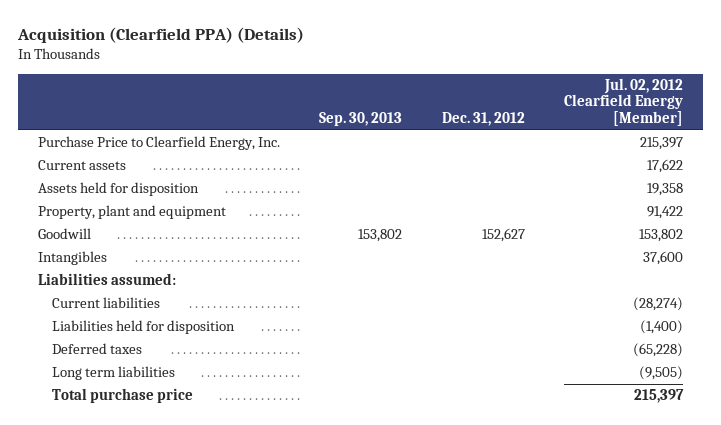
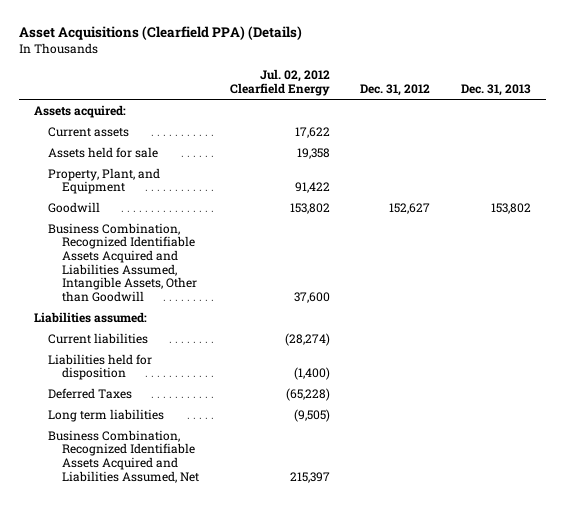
[16,27,304,44] Acquisition (Clearfield PPA) (Details) -> [18,25,302,40] Asset Acquisitions (Clearfield PPA) (Details)
[319,112,403,127] Sep. 30, 2013 -> none
[564,77,684,127] Jul. 02, 2012 Clearfield Energy [Member] -> none
none -> [229,69,330,96] Jul. 02, 2012 Clearfield Energy
none -> [460,83,531,96] Dec. 31, 2013
[37,136,280,151] Purchase Price to Clearfield Energy, Inc. -> none
none -> [33,104,126,118] Assets acquired:
[37,182,199,197] Assets held for disposition -> [48,146,159,158] Assets held for sale
[37,205,226,220] Property, plant and equipment -> [48,167,161,195] Property, Plant, and Equipment
[37,251,107,266] Intangibles -> [48,222,198,303] Business Combination, Recognized Identifiable Assets Acquired and Liabilities Assumed, Intangible Assets, Other than Goodwill
[52,343,143,355] Deferred taxes -> [48,387,133,399] Deferred Taxes
[52,388,194,404] Total purchase price -> [48,429,200,483] Business Combination, Recognized Identifiable Assets Acquired and Liabilities Assumed, Net

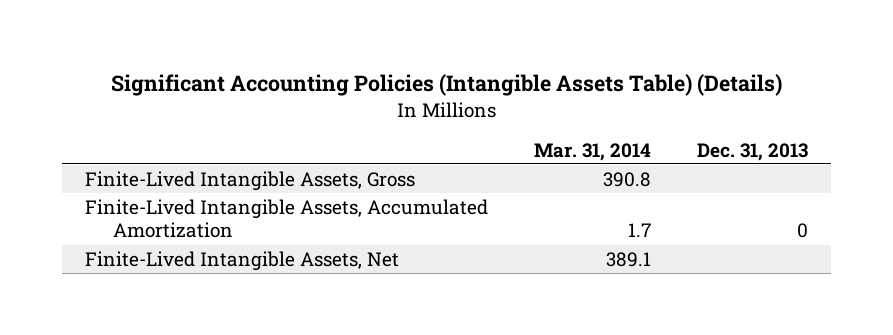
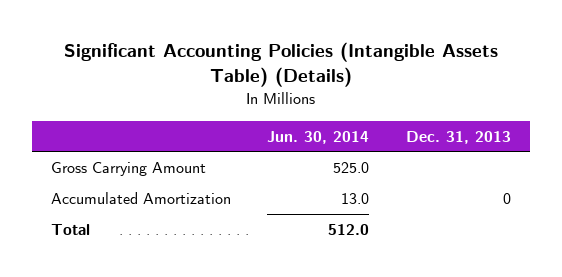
[534,142,652,161] Mar. 31, 2014 -> none
none -> [267,130,370,144] Jun. 30, 2014
[85,170,416,191] Finite-Lived Intangible Assets, Gross -> [50,162,206,177] Gross Carrying Amount
[85,198,489,239] Finite-Lived Intangible Assets, Accumulated Amortization -> [50,192,231,205] Accumulated Amortization
[85,250,400,271] Finite-Lived Intangible Assets, Net -> [50,224,90,236] Total

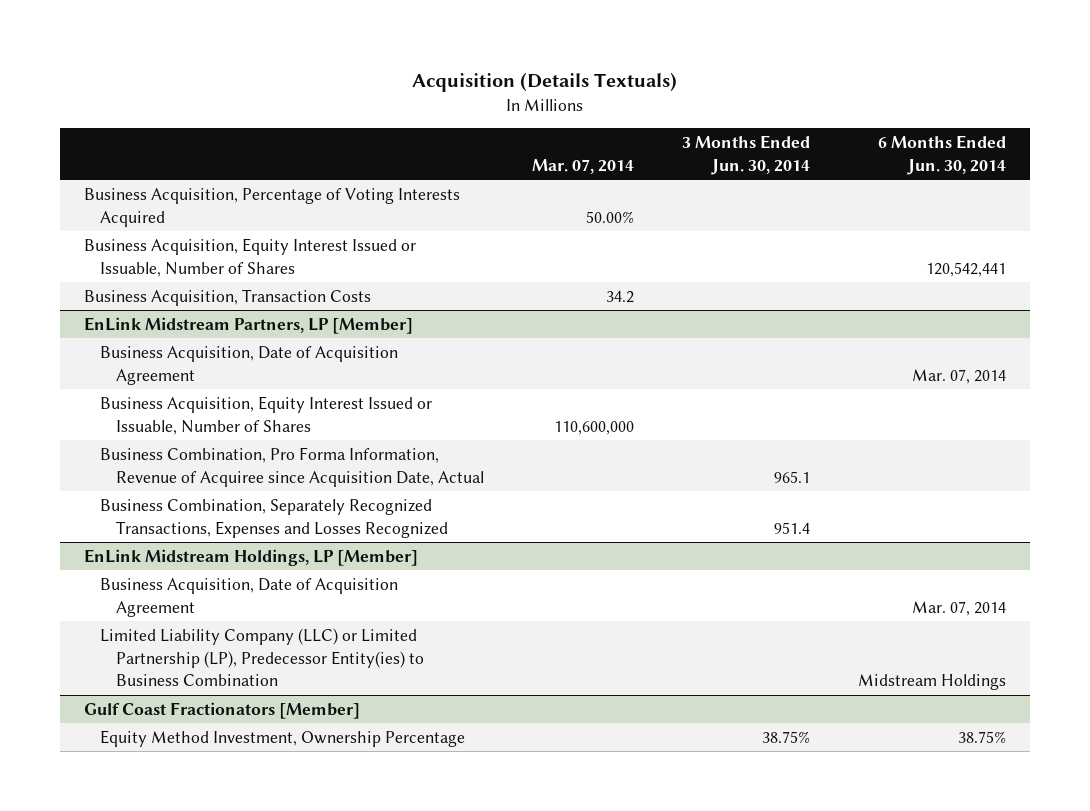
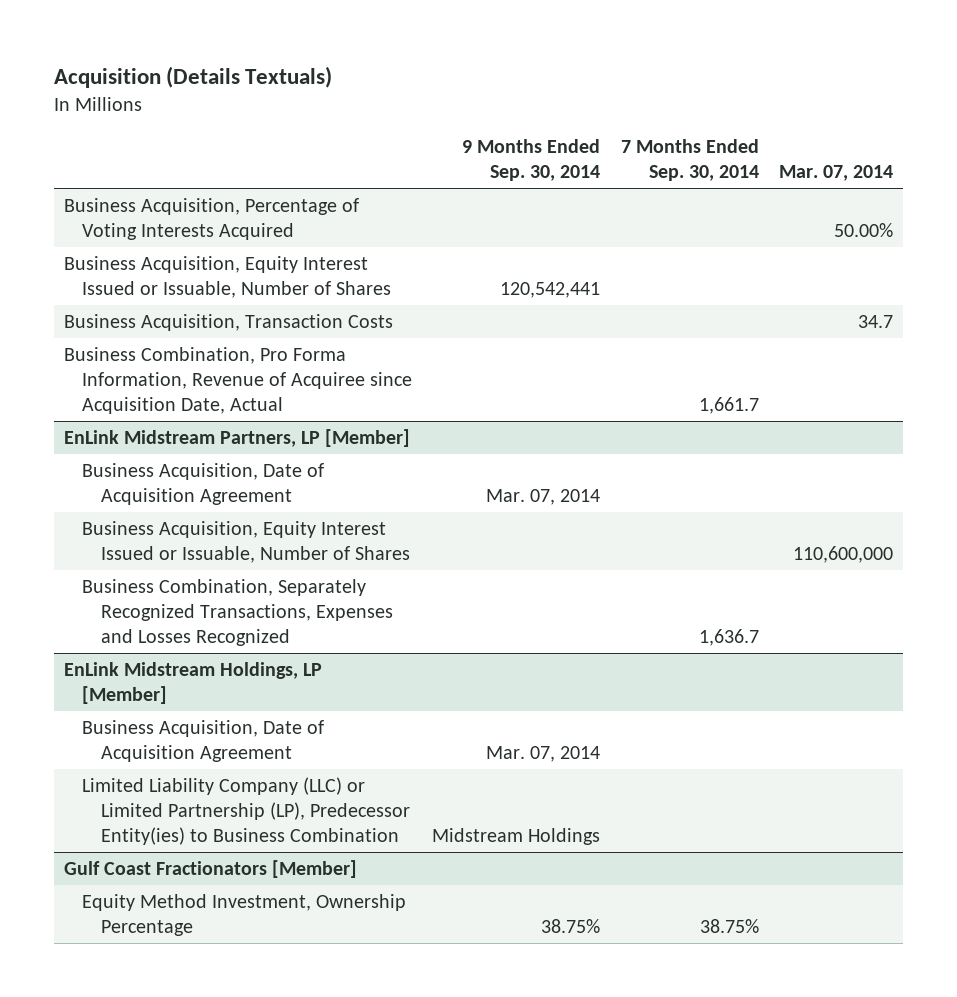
[681,135,810,175] 3 Months Ended Jun. 30, 2014 -> none
[878,135,1007,175] 6 Months Ended Jun. 30, 2014 -> none
none -> [462,139,601,182] 9 Months Ended Sep. 30, 2014
none -> [620,139,759,182] 7 Months Ended Sep. 30, 2014
[605,290,634,303] 34.2 -> [857,314,893,328] 34.7
none -> [63,346,413,415] Business Combination, Pro Forma Information, Revenue of Acquiree since Acquisition Date, Actual
[99,446,484,487] Business Combination, Pro Forma Information, Revenue of Acquiree since Acquisition Date, Actual -> none

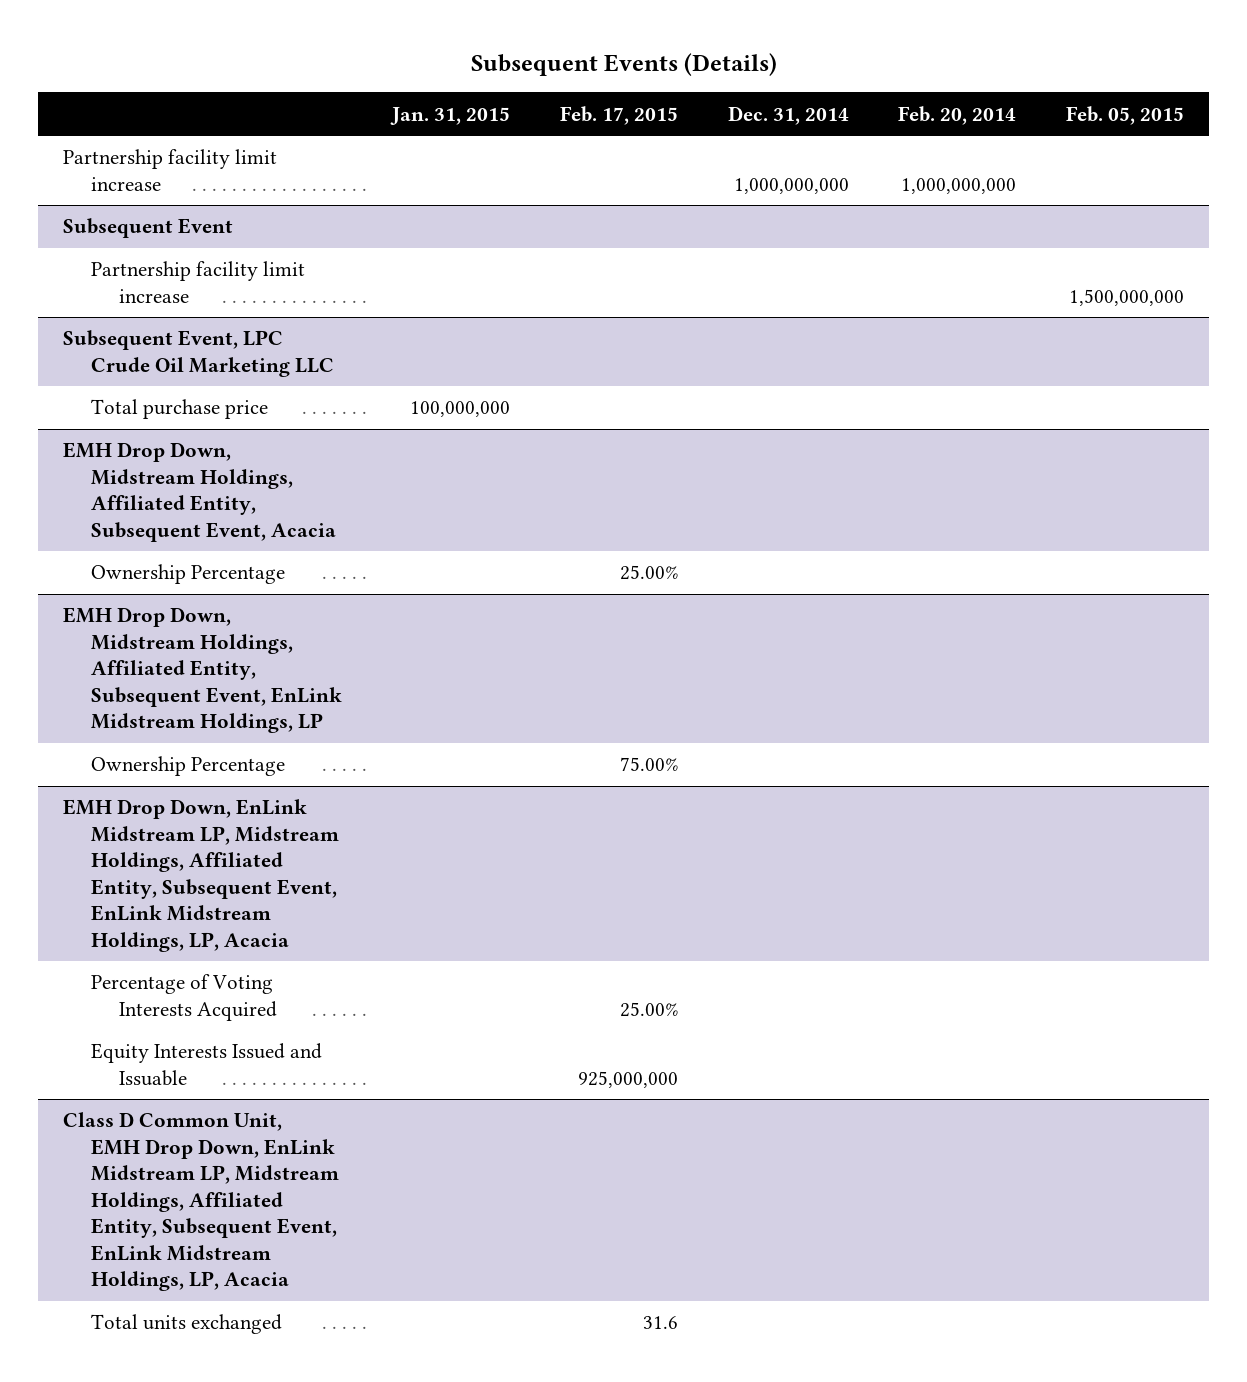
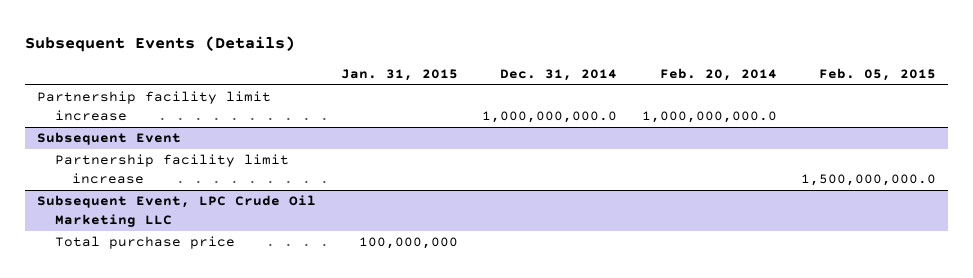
[559,105,678,125] Feb. 17, 2015 -> none
[733,177,849,194] 1,000,000,000 -> [482,110,618,123] 1,000,000,000.0
[901,177,1017,194] 1,000,000,000 -> [641,110,777,123] 1,000,000,000.0
[1069,288,1185,306] 1,500,000,000 -> [800,173,936,186] 1,500,000,000.0
[62,442,337,542] EMH Drop Down, Midstream Holdings, Affiliated Entity, Subsequent Event, Acacia -> none
[91,564,286,585] Ownership Percentage -> none
[62,607,343,734] EMH Drop Down, Midstream Holdings, Affiliated Entity, Subsequent Event, EnLink Midstream Holdings, LP -> none
[91,756,286,777] Ownership Percentage -> none
[62,799,340,952] EMH Drop Down, EnLink Midstream LP, Midstream Holdings, Affiliated Entity, Subsequent Event, EnLink Midstream Holdings, LP, Acacia -> none
[91,974,278,1021] Percentage of Voting Interests Acquired -> none
[91,1043,323,1086] Equity Interests Issued and Issuable -> none
[62,1112,340,1292] Class D Common Unit, EMH Drop Down, EnLink Midstream LP, Midstream Holdings, Affiliated Entity, Subsequent Event, EnLink Midstream Holdings, LP, Acacia -> none
[91,1314,283,1335] Total units exchanged -> none

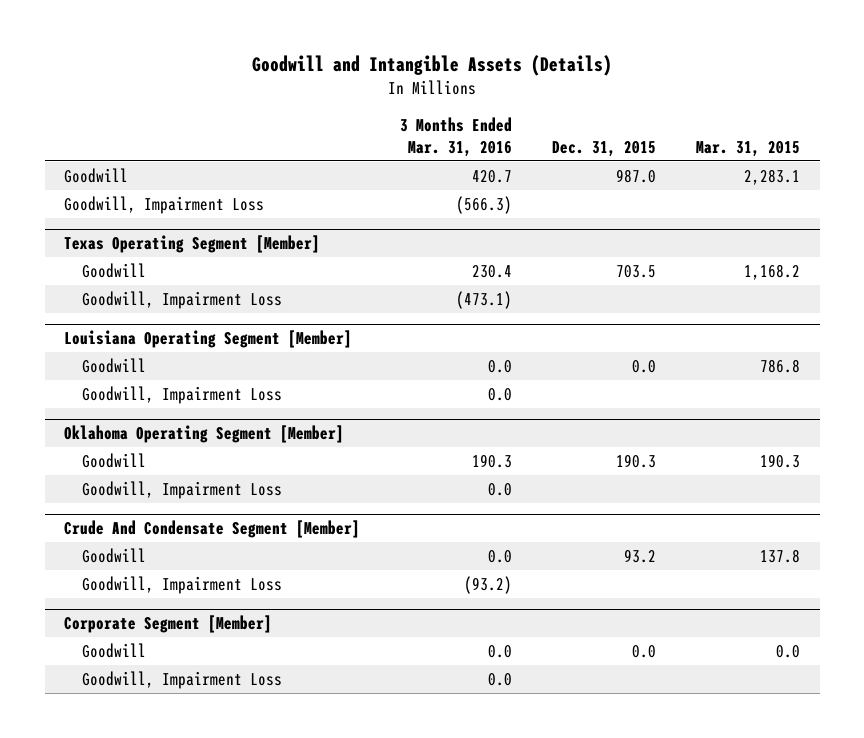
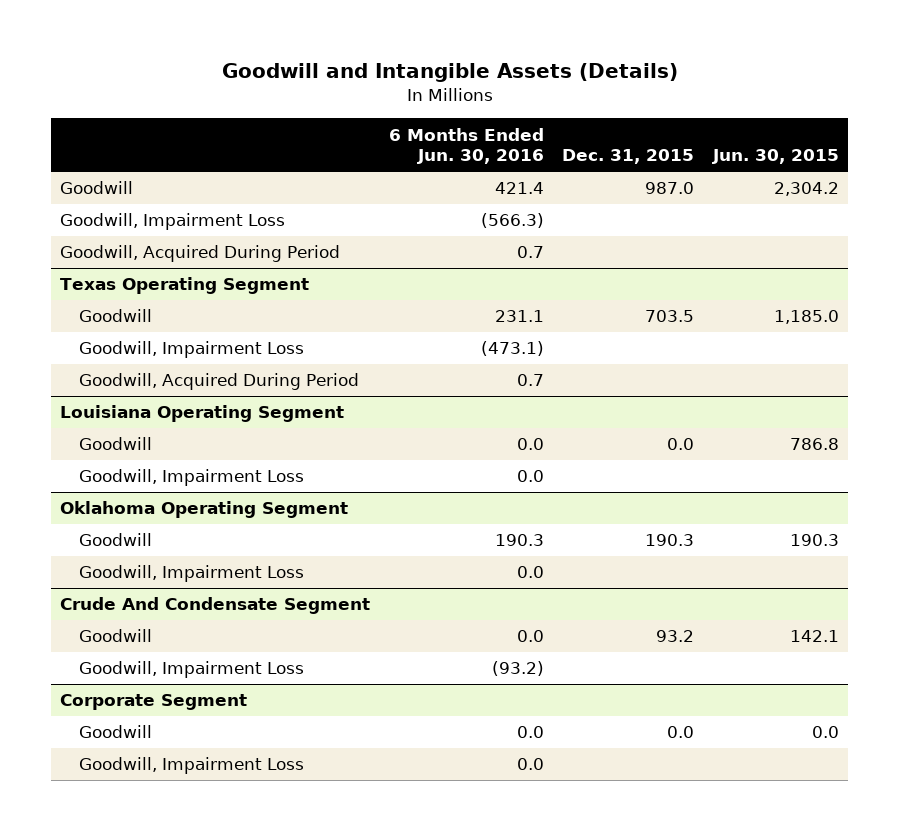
[400,116,513,157] 3 Months Ended Mar. 31, 2016 -> none
[695,140,800,157] Mar. 31, 2015 -> none
none -> [388,127,544,165] 6 Months Ended Jun. 30, 2016
none -> [712,149,840,165] Jun. 30, 2015
none -> [60,245,341,263] Goodwill, Acquired During Period
[64,234,321,253] Texas Operating Segment [Member] -> [60,277,310,295] Texas Operating Segment
none -> [78,373,359,391] Goodwill, Acquired During Period
[64,329,353,348] Louisiana Operating Segment [Member] -> [60,405,345,423] Louisiana Operating Segment
[64,424,345,443] Oklahoma Operating Segment [Member] -> [60,501,349,519] Oklahoma Operating Segment
[64,519,361,538] Crude And Condensate Segment [Member] -> [60,597,371,615] Crude And Condensate Segment
[64,614,273,633] Corporate Segment [Member] -> [60,694,248,711] Corporate Segment

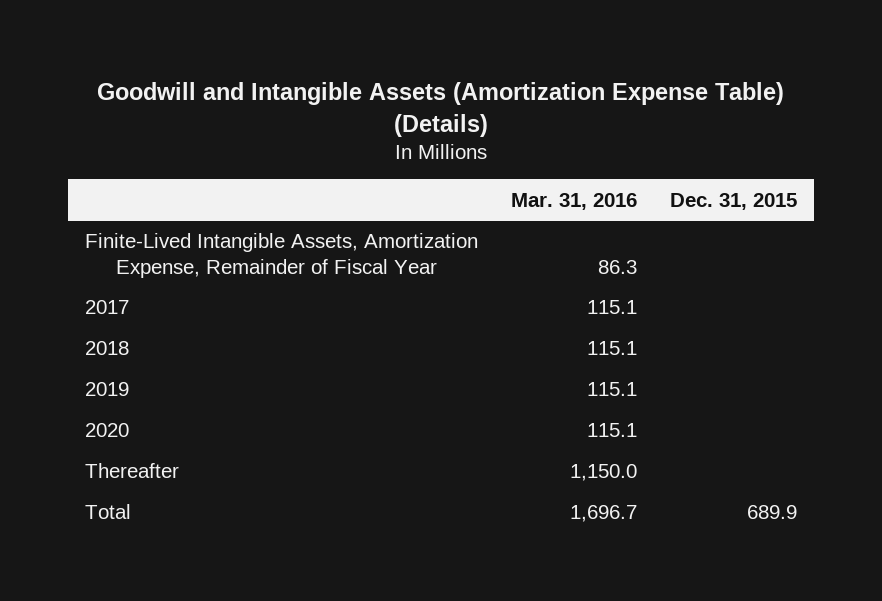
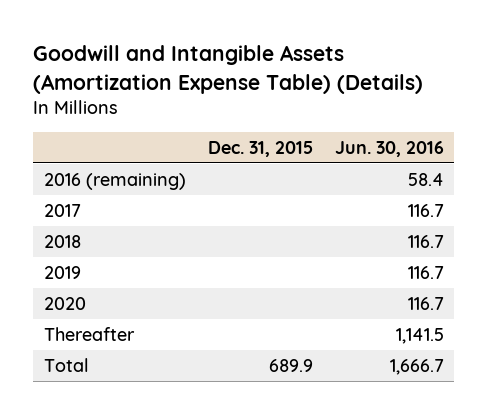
[511,192,638,210] Mar. 31, 2016 -> none
none -> [334,141,444,158] Jun. 30, 2016
[84,233,478,278] Finite-Lived Intangible Assets, Amortization Expense, Remainder of Fiscal Year -> [44,172,187,190] 2016 (remaining)

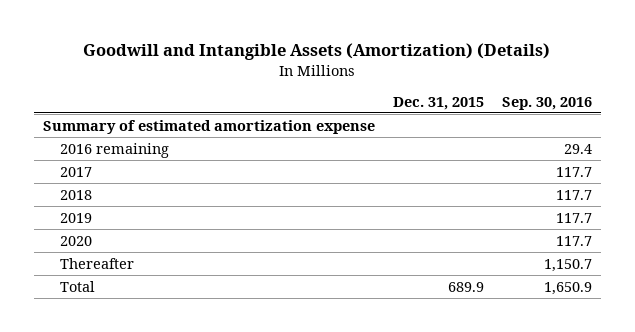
[33,45,424,94] Goodwill and Intangible Assets (Amortization Expense Table) (Details) -> [83,43,551,61] Goodwill and Intangible Assets (Amortization) (Details)
[334,141,444,158] Jun. 30, 2016 -> none
none -> [502,96,593,110] Sep. 30, 2016
none -> [42,119,375,134] Summary of estimated amortization expense
[44,172,187,190] 2016 (remaining) -> [59,142,169,158] 2016 remaining

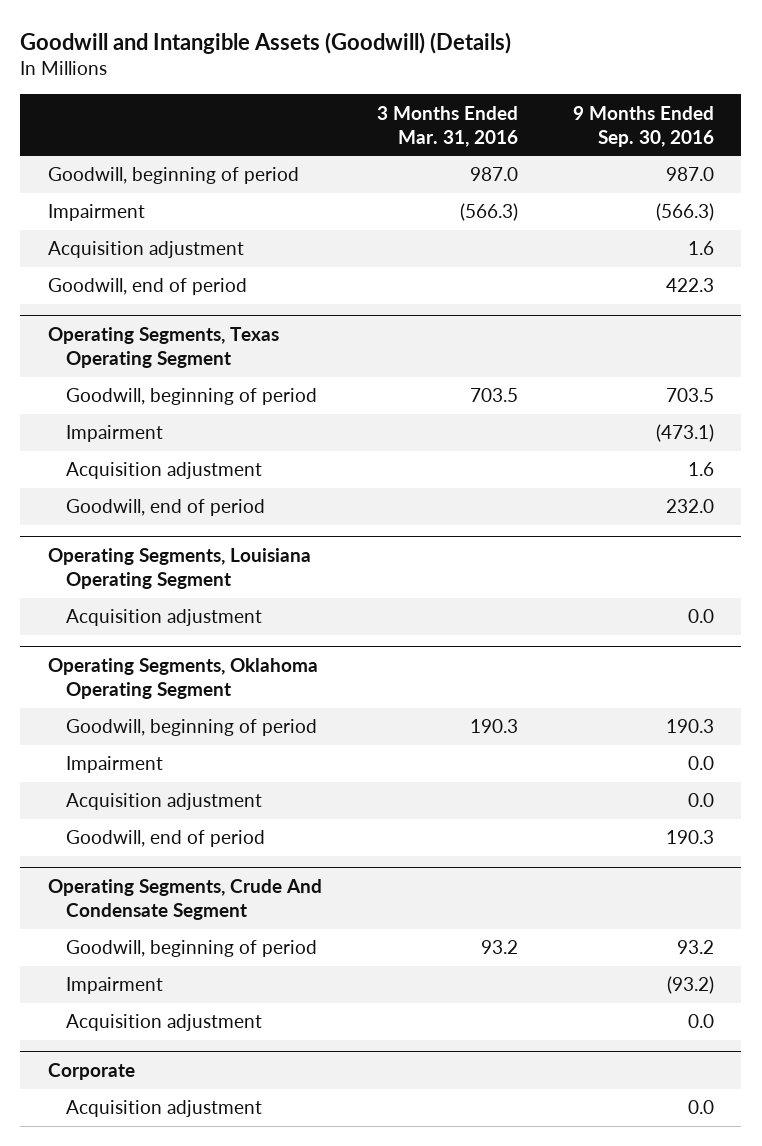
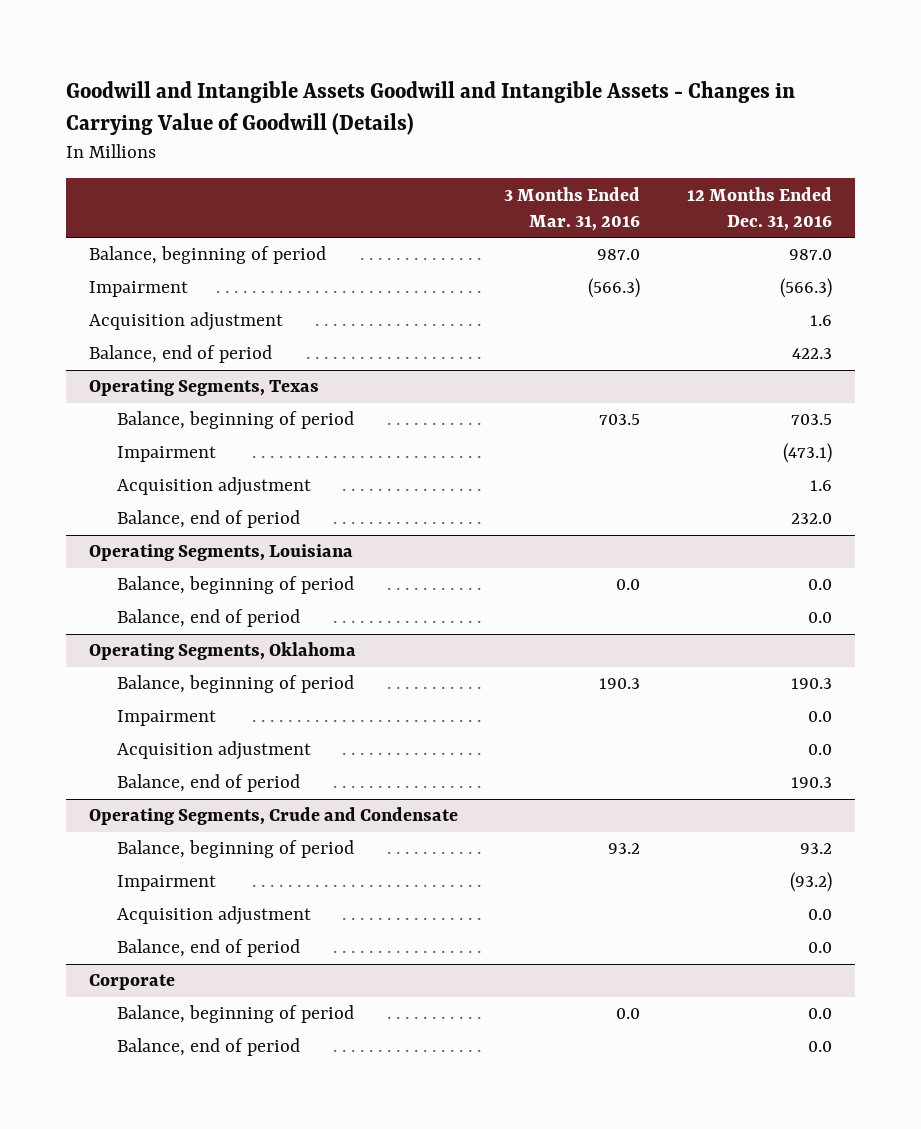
[20,31,512,54] Goodwill and Intangible Assets (Goodwill) (Details) -> [65,80,795,135] Goodwill and Intangible Assets Goodwill and Intangible Assets - Changes in Carrying Value of Goodwill (Details)
[572,105,714,147] 9 Months Ended Sep. 30, 2016 -> none
none -> [686,186,832,231] 12 Months Ended Dec. 31, 2016
[47,167,299,185] Goodwill, beginning of period -> [88,246,326,265] Balance, beginning of period
[47,278,247,296] Goodwill, end of period -> [88,345,272,364] Balance, end of period
[47,327,279,369] Operating Segments, Texas Operating Segment -> [88,379,319,397] Operating Segments, Texas
[65,388,317,406] Goodwill, beginning of period -> [117,411,355,430] Balance, beginning of period
[65,609,262,627] Acquisition adjustment -> none
[65,499,265,517] Goodwill, end of period -> [117,510,301,529] Balance, end of period
[47,548,311,590] Operating Segments, Louisiana Operating Segment -> [88,544,353,562] Operating Segments, Louisiana
none -> [117,576,355,595] Balance, beginning of period
none -> [117,609,301,628] Balance, end of period
[47,658,318,700] Operating Segments, Oklahoma Operating Segment -> [88,642,356,661] Operating Segments, Oklahoma
[65,719,317,737] Goodwill, beginning of period -> [117,675,355,694] Balance, beginning of period
[65,830,265,848] Goodwill, end of period -> [117,774,301,793] Balance, end of period
[47,879,322,921] Operating Segments, Crude And Condensate Segment -> [88,807,458,826] Operating Segments, Crude and Condensate
[65,940,317,958] Goodwill, beginning of period -> [117,840,355,859] Balance, beginning of period
none -> [117,939,301,958] Balance, end of period
[65,1100,262,1118] Acquisition adjustment -> none
none -> [117,1005,355,1024] Balance, beginning of period
none -> [117,1038,301,1057] Balance, end of period

